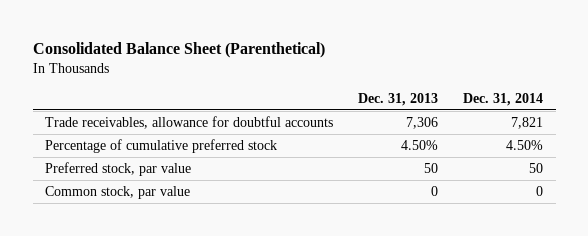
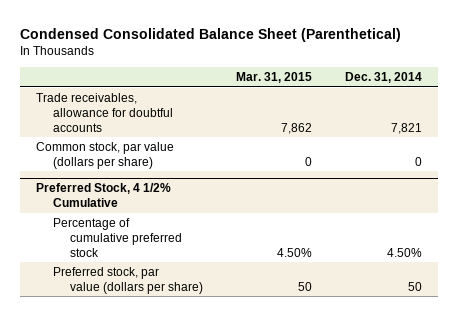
[32,42,325,59] Consolidated Balance Sheet (Parenthetical) -> [19,27,401,42] Condensed Consolidated Balance Sheet (Parenthetical)
[358,92,439,106] Dec. 31, 2013 -> none
none -> [236,72,313,84] Mar. 31, 2015
none -> [36,141,175,169] Common stock, par value (dollars per share)
none -> [36,183,172,208] Preferred Stock, 4 1/2% Cumulative
[45,185,191,199] Common stock, par value -> none
[45,161,192,176] Preferred stock, par value -> [53,266,204,294] Preferred stock, par value (dollars per share)

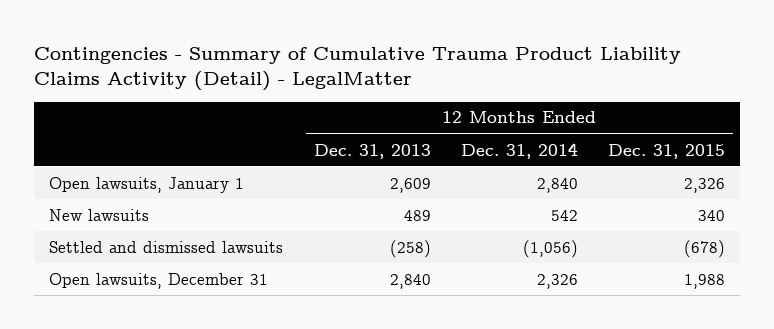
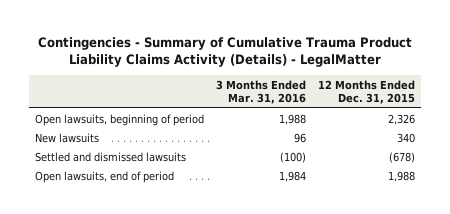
[34,46,682,92] Contingencies - Summary of Cumulative Trauma Product Liability Claims Activity (Detail) - LegalMatter -> [38,36,413,68] Contingencies - Summary of Cumulative Trauma Product Liability Claims Activity (Details) - LegalMatter
[313,143,431,159] Dec. 31, 2013 -> none
[460,142,578,159] Dec. 31, 2014 -> none
none -> [216,80,307,105] 3 Months Ended Mar. 31, 2016
[49,176,245,193] Open lawsuits, January 1 -> [35,113,205,126] Open lawsuits, beginning of period
[49,272,269,289] Open lawsuits, December 31 -> [35,170,175,183] Open lawsuits, end of period

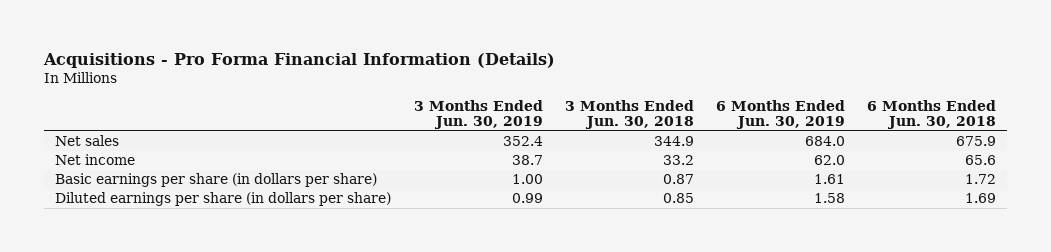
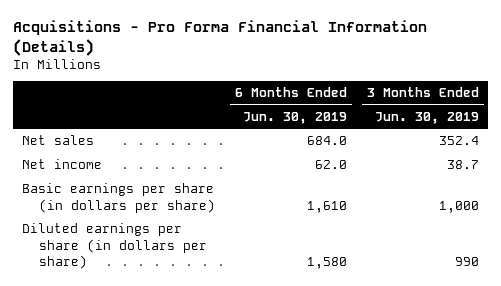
[564,99,694,130] 3 Months Ended Jun. 30, 2018 -> none
[866,99,996,130] 6 Months Ended Jun. 30, 2018 -> none
[511,174,543,185] 1.00 -> [438,200,479,213] 1,000
[813,174,845,185] 1.61 -> [307,200,348,213] 1,610
[511,193,543,204] 0.99 -> [454,256,479,266] 990
[813,193,845,204] 1.58 -> [307,256,348,269] 1,580

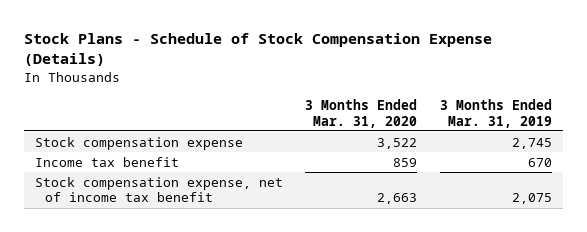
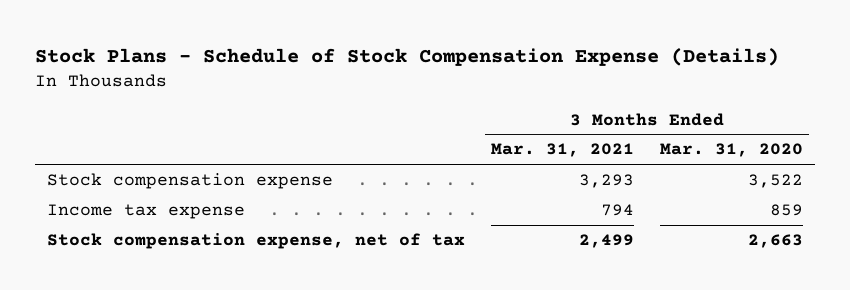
[439,98,552,128] 3 Months Ended Mar. 31, 2019 -> none
none -> [490,143,634,158] Mar. 31, 2021
[34,156,179,167] Income tax benefit -> [47,204,246,220] Income tax expense
[34,176,283,203] Stock compensation expense, net of income tax benefit -> [47,233,466,250] Stock compensation expense, net of tax

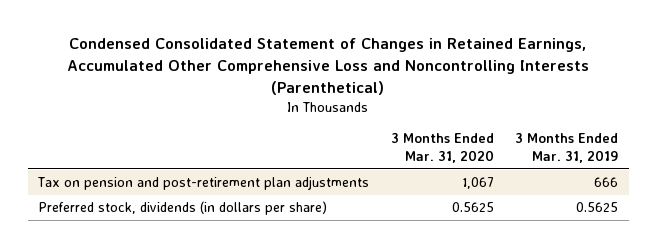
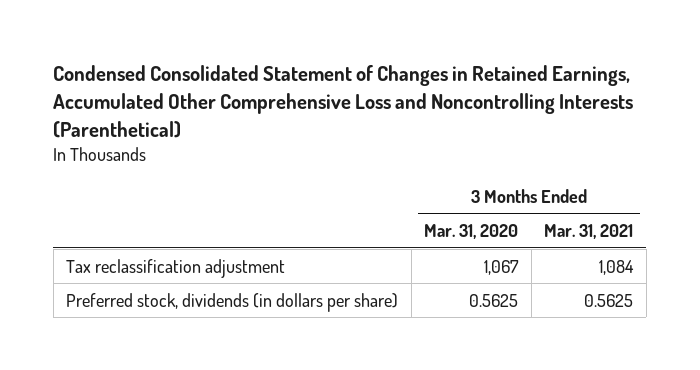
[515,132,619,164] 3 Months Ended Mar. 31, 2019 -> none
none -> [544,224,634,240] Mar. 31, 2021
[37,176,370,191] Tax on pension and post-retirement plan adjustments -> [66,258,286,278] Tax reclassification adjustment

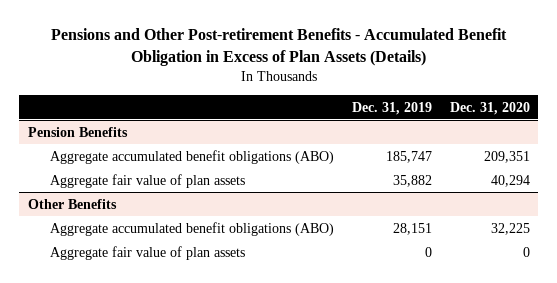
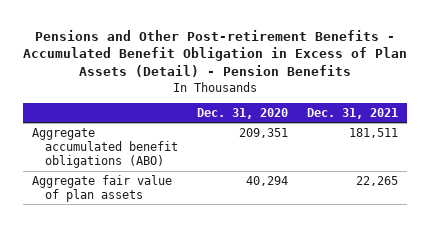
[50,28,507,67] Pensions and Other Post-retirement Benefits - Accumulated Benefit Obligation in Excess of Plan Assets (Details) -> [22,29,407,78] Pensions and Other Post-retirement Benefits - Accumulated Benefit Obligation in Excess of Plan Assets (Detail) - Pension Benefits
[351,101,432,115] Dec. 31, 2019 -> none
none -> [306,107,398,119] Dec. 31, 2021
[27,126,128,137] Pension Benefits -> none
[27,198,117,209] Other Benefits -> none
[49,221,334,236] Aggregate accumulated benefit obligations (ABO) -> none
[49,245,245,260] Aggregate fair value of plan assets -> none

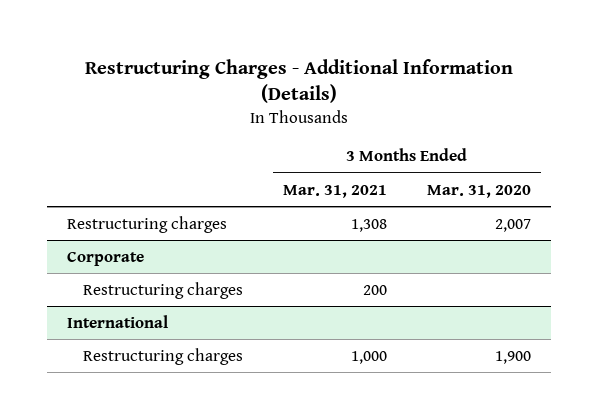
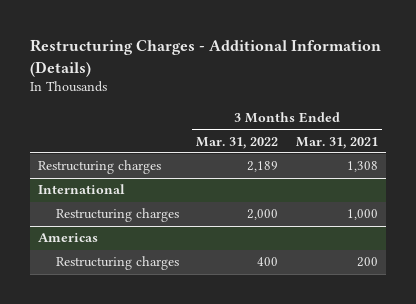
[426,184,531,198] Mar. 31, 2020 -> none
none -> [196,136,279,149] Mar. 31, 2022
[67,250,145,266] Corporate -> none
[82,281,243,299] Restructuring charges -> none
none -> [38,233,99,243] Americas
none -> [56,256,180,271] Restructuring charges

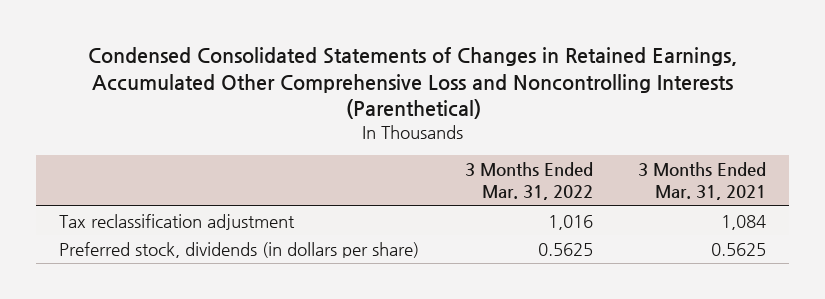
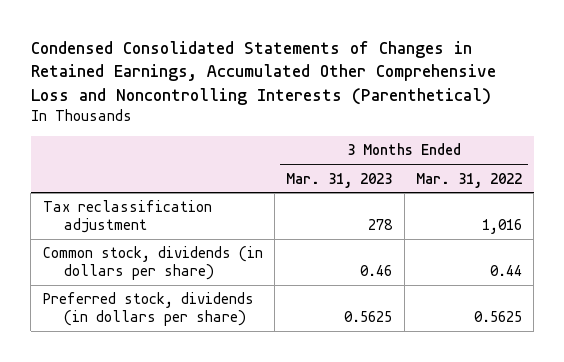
[638,162,767,201] 3 Months Ended Mar. 31, 2021 -> none
none -> [286,172,393,188] Mar. 31, 2023
none -> [42,246,263,281] Common stock, dividends (in dollars per share)

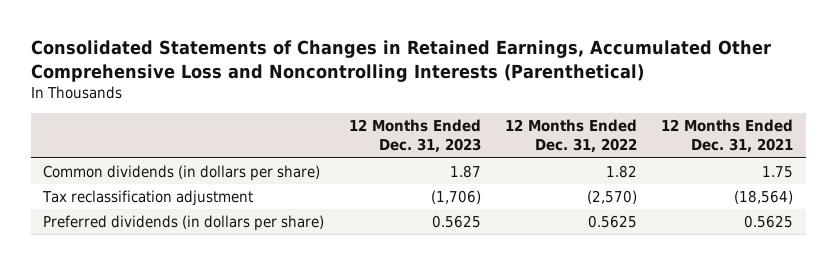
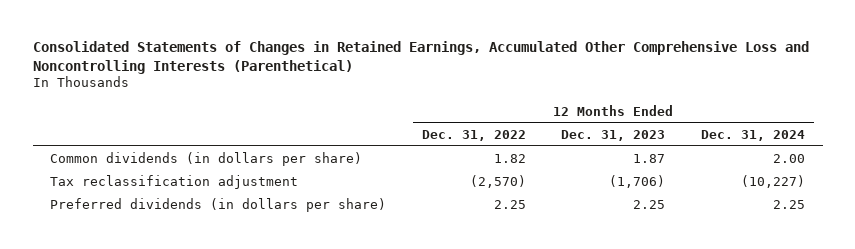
[661,119,794,154] 12 Months Ended Dec. 31, 2021 -> none
none -> [701,129,806,141] Dec. 31, 2024
[431,215,481,229] 0.5625 -> [633,200,666,210] 2.25
[587,215,637,229] 0.5625 -> [493,200,526,210] 2.25

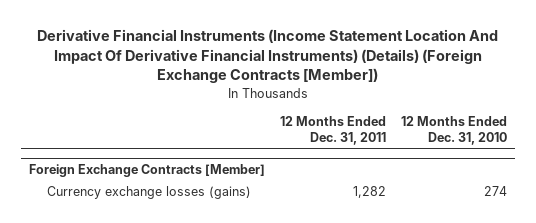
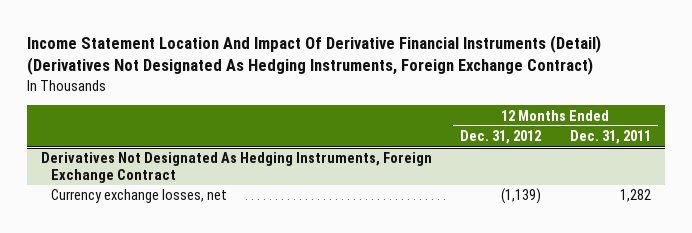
[37,29,499,84] Derivative Financial Instruments (Income Statement Location And Impact Of Derivative Financial Instruments) (Details) (Foreign Exchange Contracts [Member]) -> [26,35,601,76] Income Statement Location And Impact Of Derivative Financial Instruments (Detail) (Derivatives Not Designated As Hedging Instruments, Foreign Exchange Contract)
[401,115,508,146] 12 Months Ended Dec. 31, 2010 -> none
none -> [460,130,542,145] Dec. 31, 2012
[28,163,265,177] Foreign Exchange Contracts [Member] -> none
none -> [40,152,432,184] Derivatives Not Designated As Hedging Instruments, Foreign Exchange Contract
[47,185,252,199] Currency exchange losses (gains) -> [51,189,228,204] Currency exchange losses, net

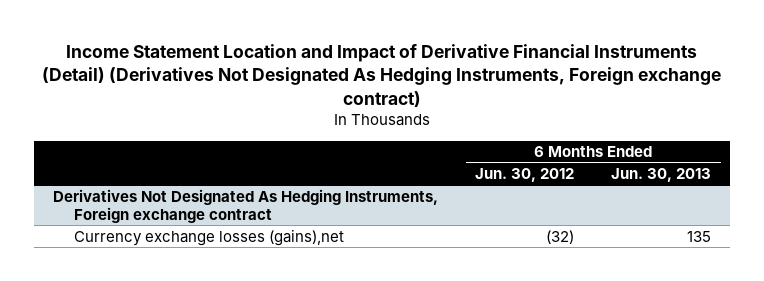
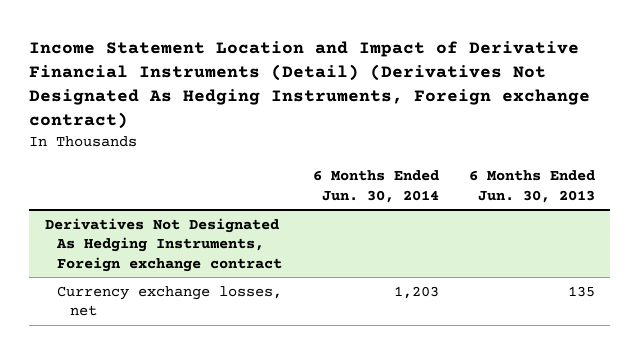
[475,168,575,183] Jun. 30, 2012 -> none
none -> [312,170,439,203] 6 Months Ended Jun. 30, 2014
[74,228,345,246] Currency exchange losses (gains),net -> [57,285,283,317] Currency exchange losses, net

